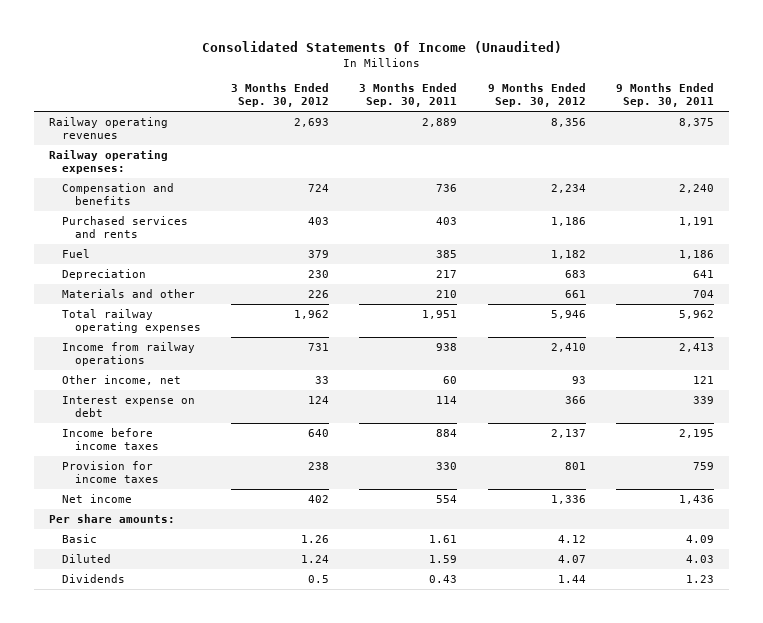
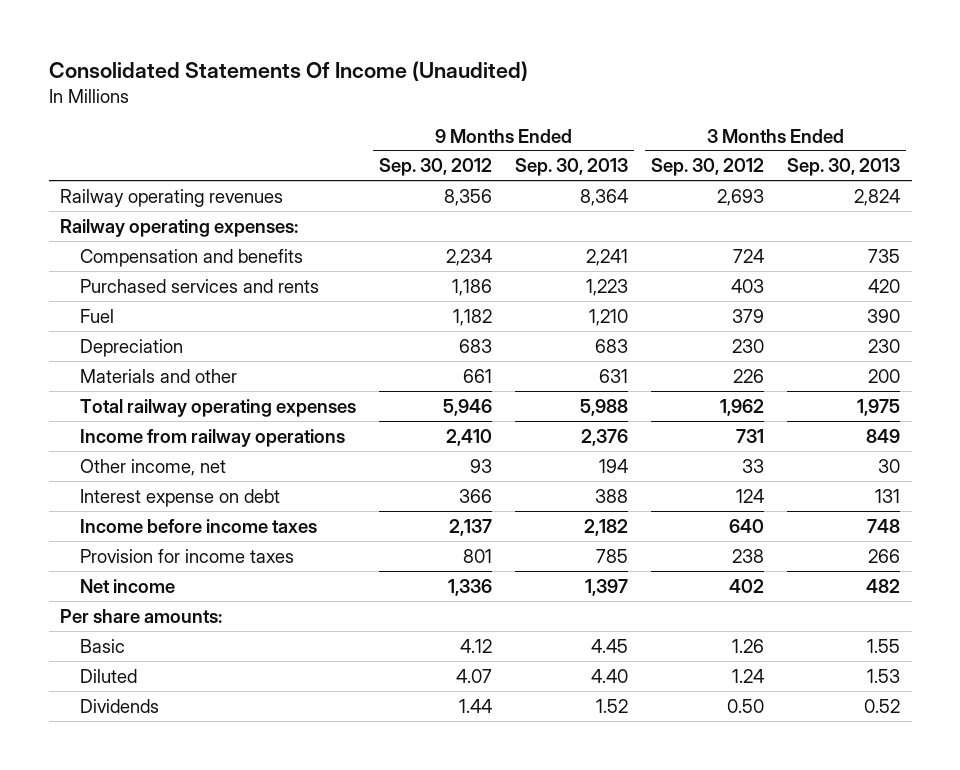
[359,82,458,108] 3 Months Ended Sep. 30, 2011 -> none
[615,82,714,108] 9 Months Ended Sep. 30, 2011 -> none
none -> [515,158,629,177] Sep. 30, 2013
none -> [787,158,901,177] Sep. 30, 2013
[308,575,330,584] 0.5 -> [727,698,765,713] 0.50

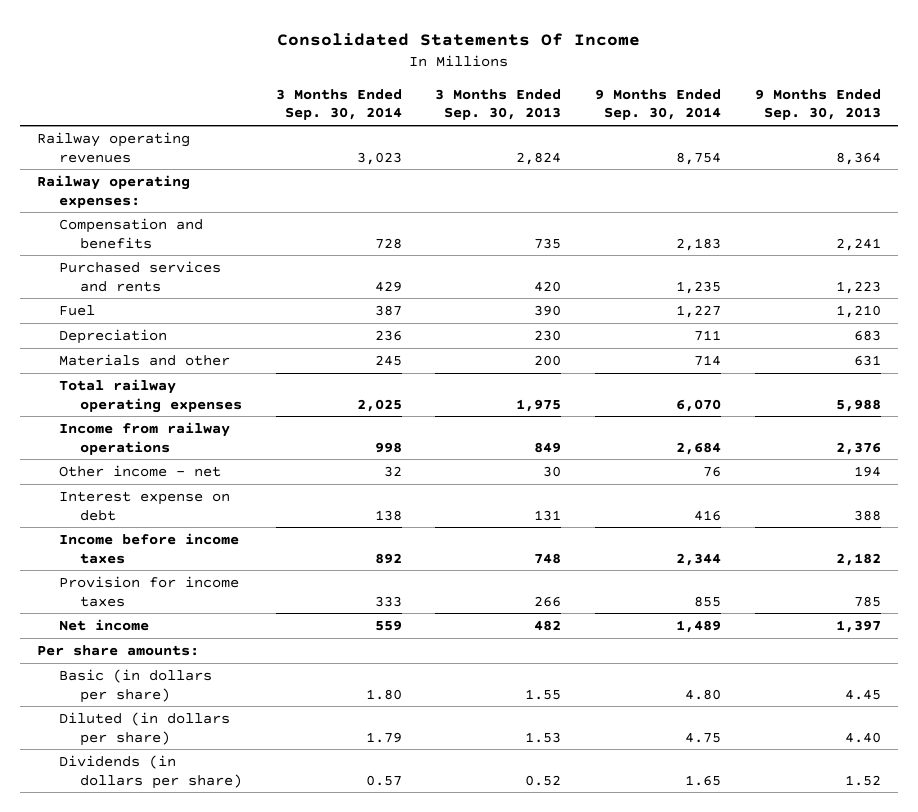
[48,60,528,81] Consolidated Statements Of Income (Unaudited) -> [277,32,641,46] Consolidated Statements Of Income
[379,158,493,177] Sep. 30, 2012 -> none
[651,158,765,177] Sep. 30, 2012 -> none
none -> [275,88,402,121] 3 Months Ended Sep. 30, 2014
none -> [595,88,722,121] 9 Months Ended Sep. 30, 2014
[80,458,227,476] Other income, net -> [58,465,221,478] Other income - net
[80,638,126,653] Basic -> [58,669,212,703] Basic (in dollars per share)
[80,668,138,683] Diluted -> [58,712,230,746] Diluted (in dollars per share)
[80,698,160,713] Dividends -> [58,755,242,789] Dividends (in dollars per share)

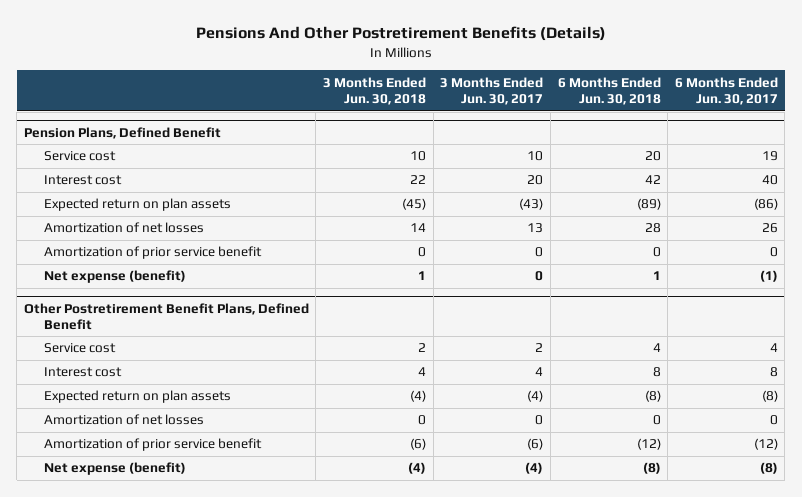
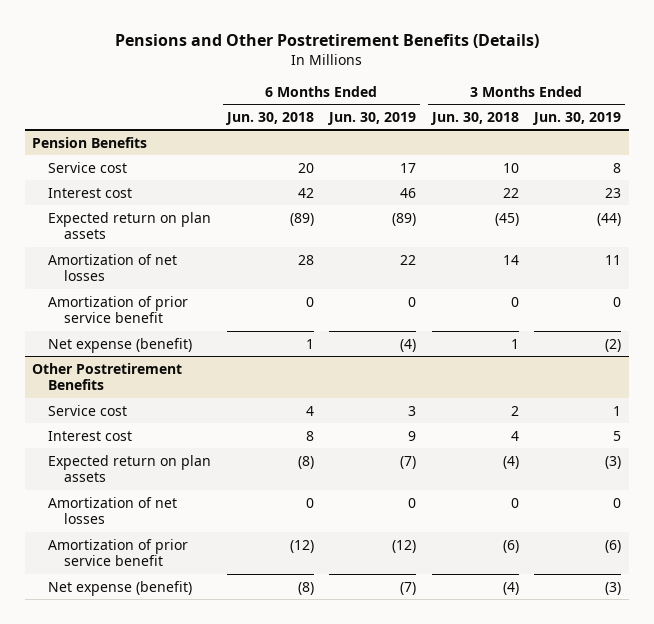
[195,26,606,42] Pensions And Other Postretirement Benefits (Details) -> [114,34,539,49] Pensions and Other Postretirement Benefits (Details)
[440,76,544,106] 3 Months Ended Jun. 30, 2017 -> none
[674,76,778,106] 6 Months Ended Jun. 30, 2017 -> none
none -> [327,111,417,125] Jun. 30, 2019
none -> [532,111,622,125] Jun. 30, 2019
[23,126,221,139] Pension Plans, Defined Benefit -> [32,136,148,148] Pension Benefits
[23,302,309,330] Other Postretirement Benefit Plans, Defined Benefit -> [32,362,183,391] Other Postretirement Benefits

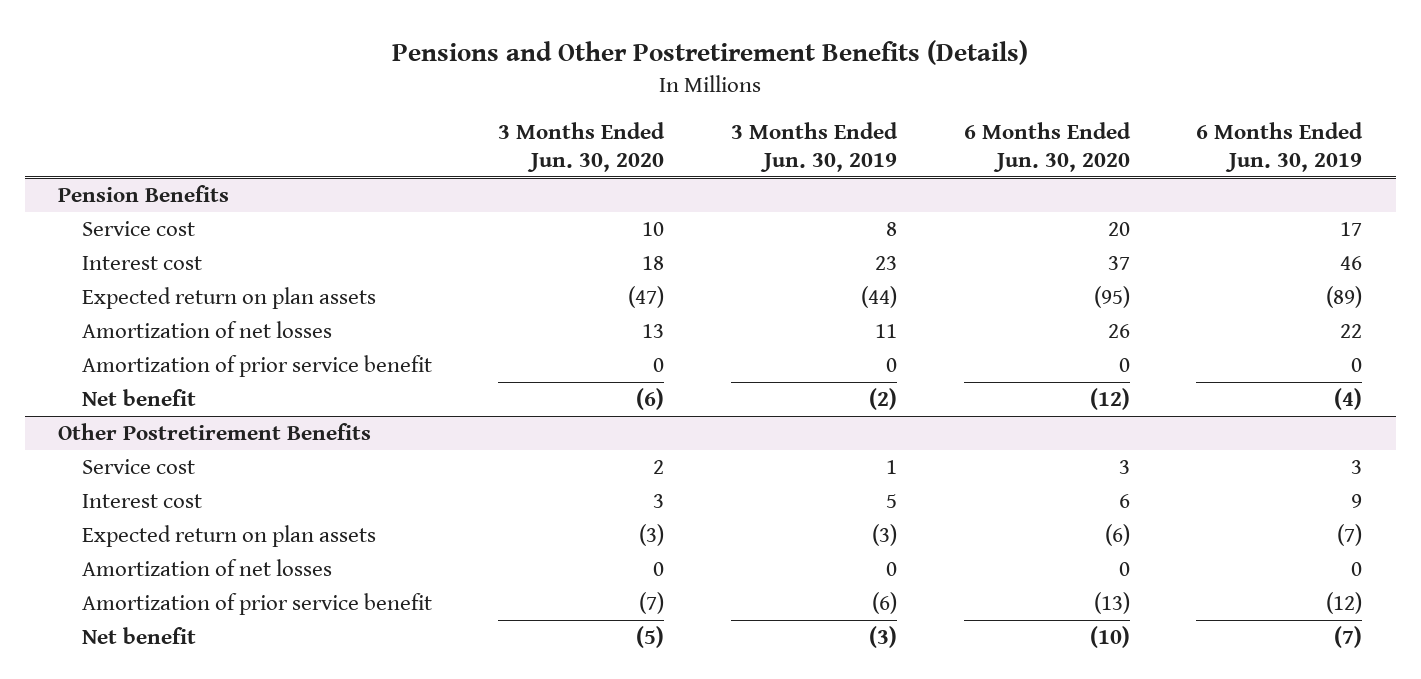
[224,111,314,125] Jun. 30, 2018 -> none
[429,111,519,125] Jun. 30, 2018 -> none
none -> [498,122,666,172] 3 Months Ended Jun. 30, 2020
none -> [963,122,1131,172] 6 Months Ended Jun. 30, 2020
[48,337,193,353] Net expense (benefit) -> [81,389,196,407] Net benefit
[48,580,193,596] Net expense (benefit) -> [81,627,196,645] Net benefit

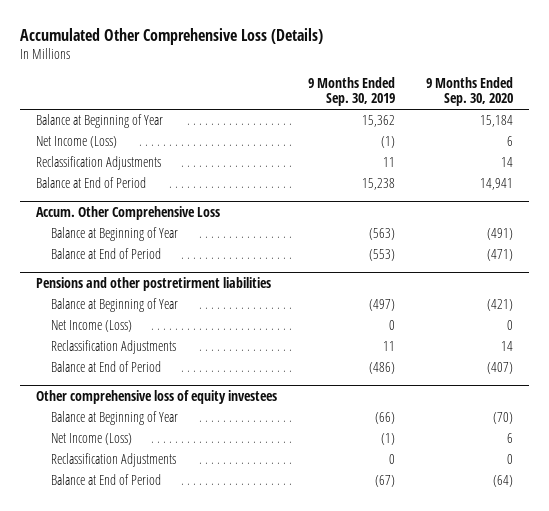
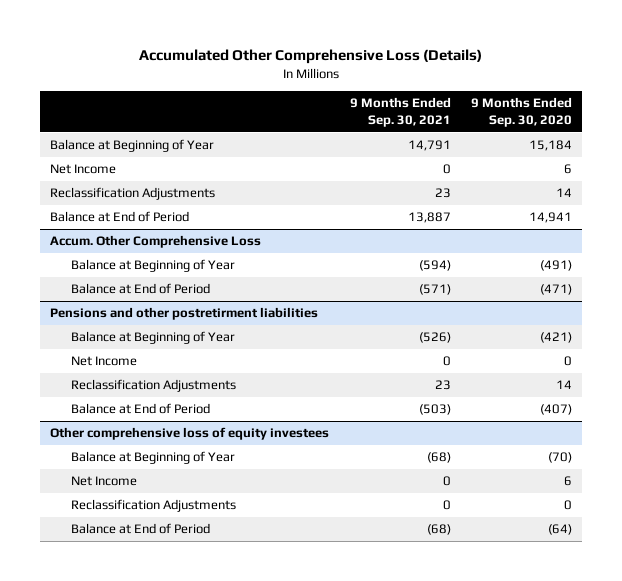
[307,76,395,107] 9 Months Ended Sep. 30, 2019 -> none
none -> [349,96,451,127] 9 Months Ended Sep. 30, 2021
[35,136,117,149] Net Income (Loss) -> [50,164,117,175] Net Income
[50,320,132,333] Net Income (Loss) -> [70,356,137,367] Net Income
[50,433,132,446] Net Income (Loss) -> [70,476,137,487] Net Income

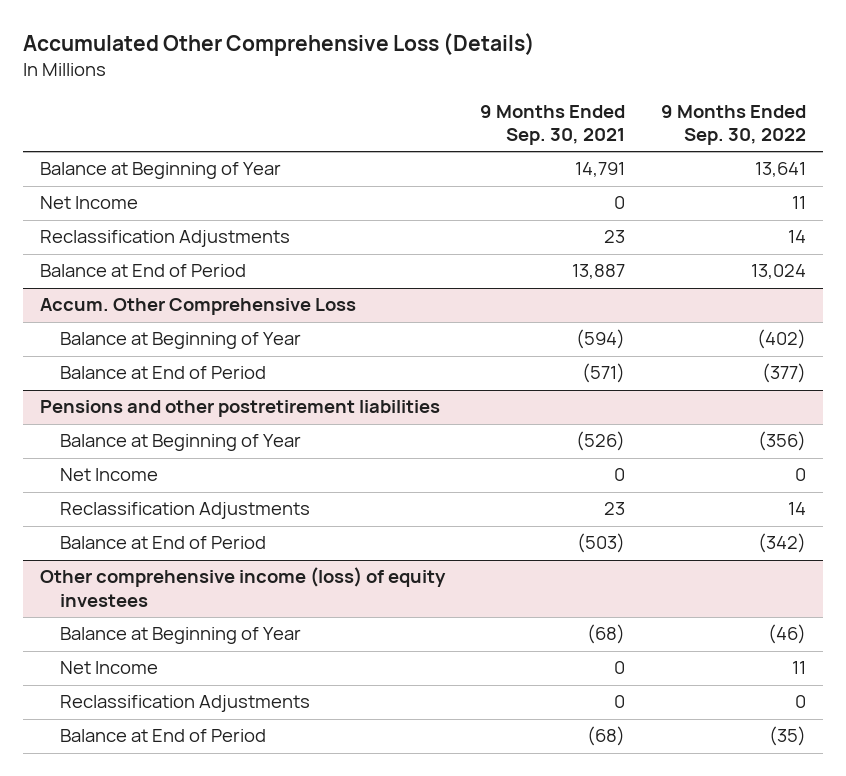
[471,96,573,127] 9 Months Ended Sep. 30, 2020 -> none
none -> [660,104,806,146] 9 Months Ended Sep. 30, 2022
[50,307,319,321] Pensions and other postretirment liabilities -> [40,400,441,418] Pensions and other postretirement liabilities
[50,427,330,441] Other comprehensive loss of equity investees -> [40,567,447,608] Other comprehensive income (loss) of equity investees

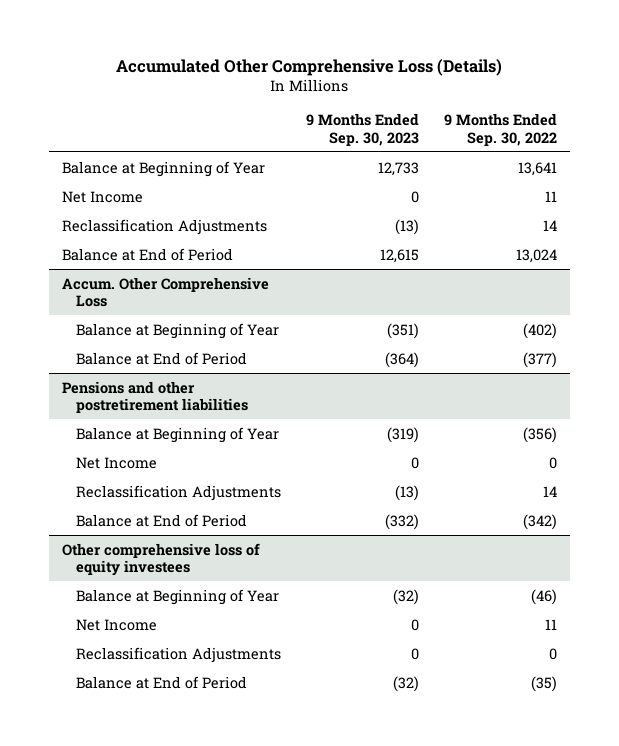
[480,104,626,146] 9 Months Ended Sep. 30, 2021 -> none
none -> [305,113,419,146] 9 Months Ended Sep. 30, 2023
[40,567,447,608] Other comprehensive income (loss) of equity investees -> [61,542,260,576] Other comprehensive loss of equity investees

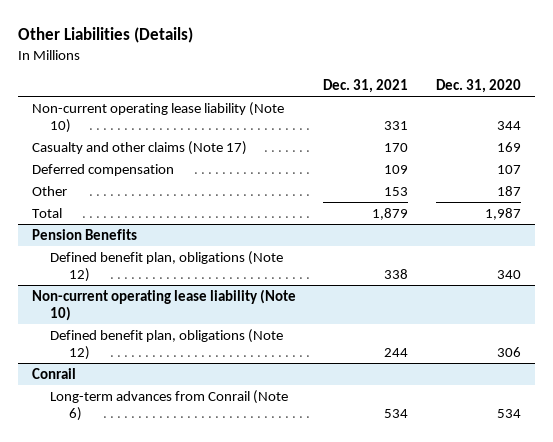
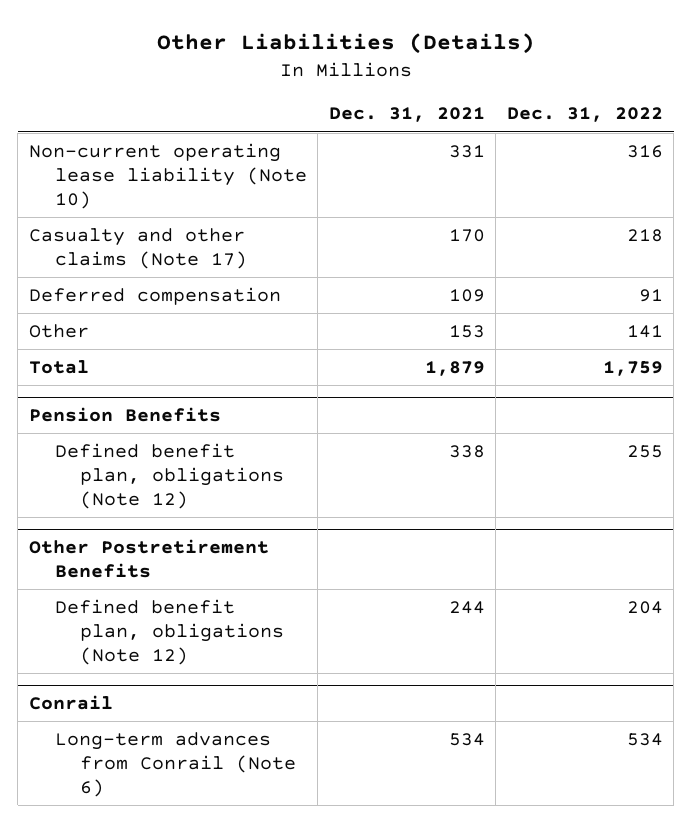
[435,78,521,93] Dec. 31, 2020 -> none
none -> [506,107,663,123] Dec. 31, 2022
[31,288,296,322] Non-current operating lease liability (Note 10) -> [28,538,269,578] Other Postretirement Benefits

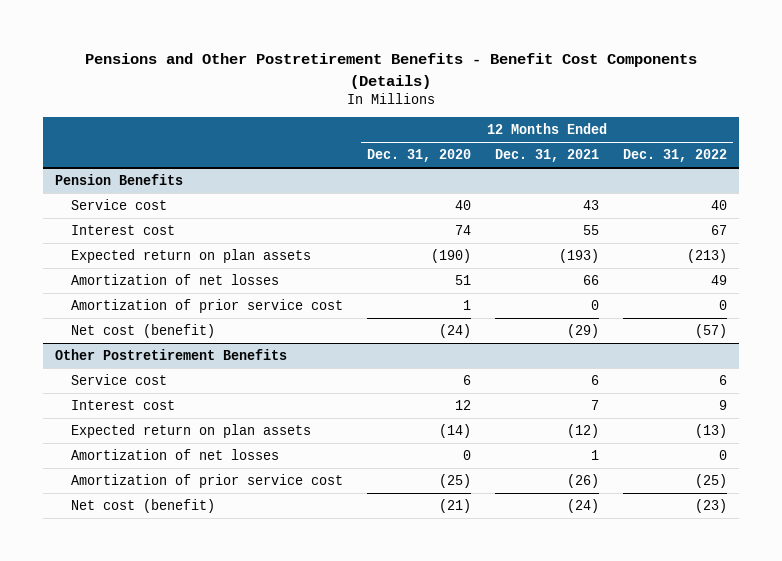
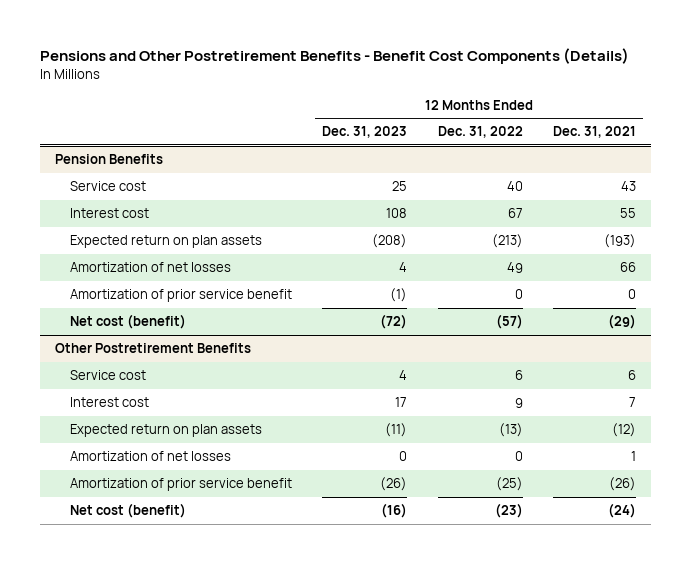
[366,149,471,163] Dec. 31, 2020 -> none
none -> [322,126,408,139] Dec. 31, 2023
[70,298,343,313] Amortization of prior service cost -> [70,289,293,303] Amortization of prior service benefit
[70,473,343,488] Amortization of prior service cost -> [70,478,293,492] Amortization of prior service benefit

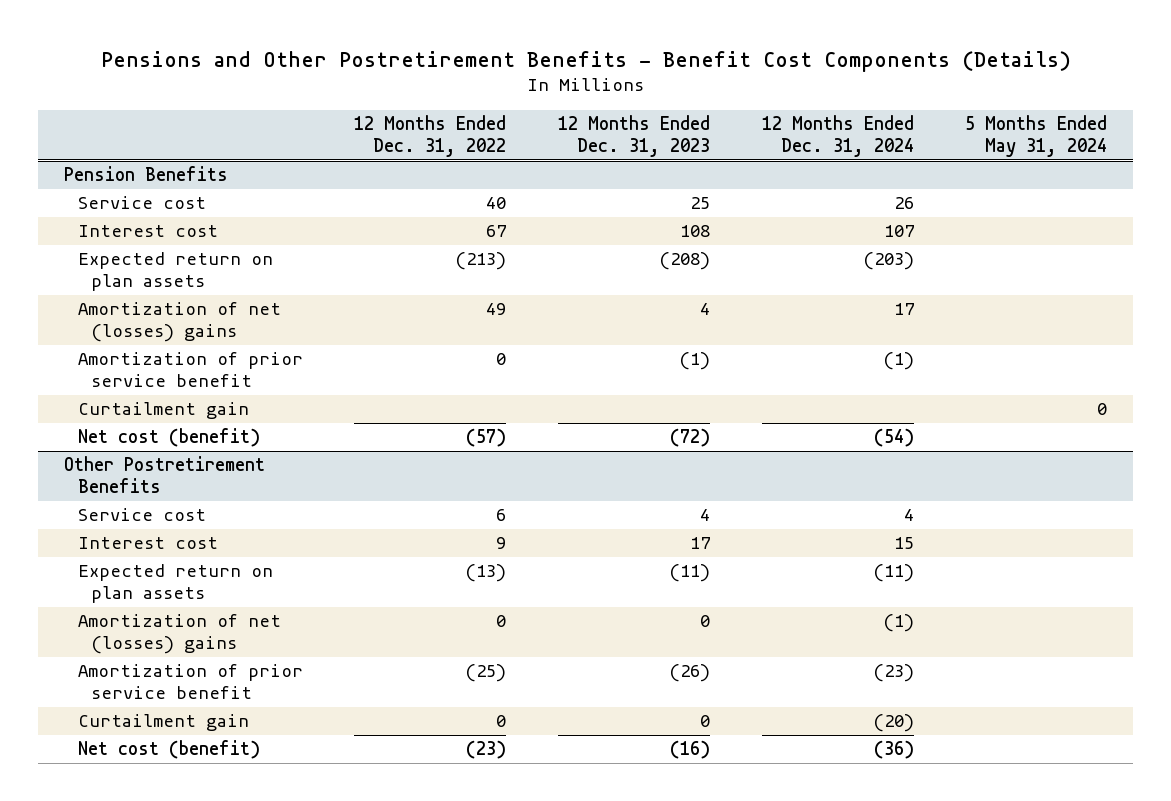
[552,126,636,139] Dec. 31, 2021 -> none
none -> [761,115,914,157] 12 Months Ended Dec. 31, 2024
none -> [965,115,1108,157] 5 Months Ended May 31, 2024
[70,262,232,273] Amortization of net losses -> [77,302,281,343] Amortization of net (losses) gains
none -> [77,402,249,420] Curtailment gain
[70,451,232,462] Amortization of net losses -> [77,614,281,655] Amortization of net (losses) gains
none -> [77,714,249,732] Curtailment gain

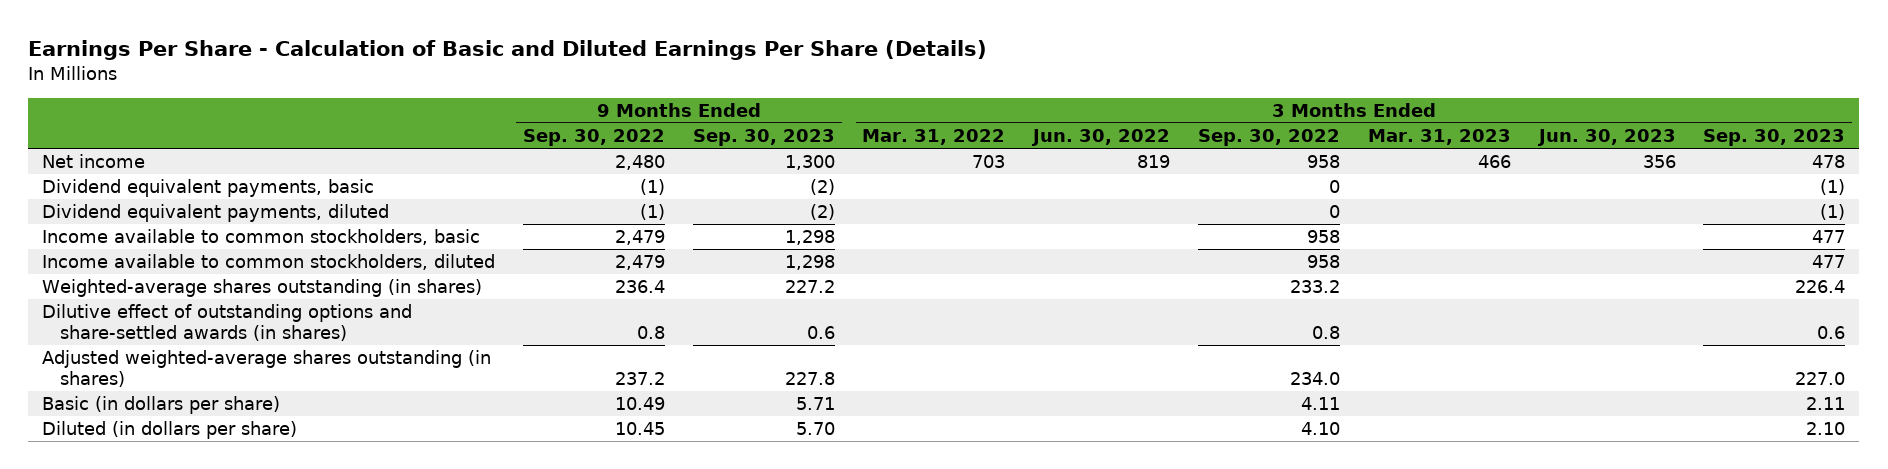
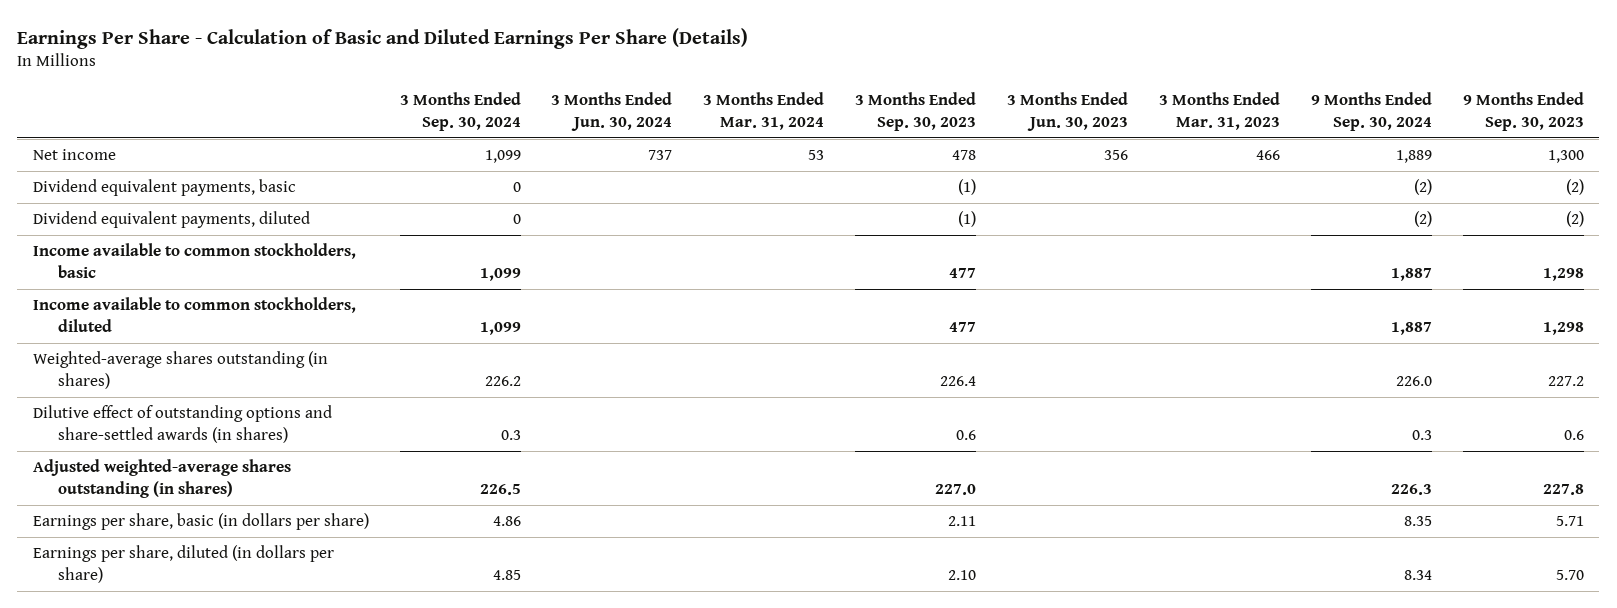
[522,129,665,147] Sep. 30, 2022 -> none
[862,129,1006,146] Mar. 31, 2022 -> none
[1031,129,1171,147] Jun. 30, 2022 -> none
[1198,129,1341,147] Sep. 30, 2022 -> none
none -> [399,91,521,131] 3 Months Ended Sep. 30, 2024
none -> [551,91,673,131] 3 Months Ended Jun. 30, 2024
none -> [703,91,825,130] 3 Months Ended Mar. 31, 2024
none -> [1311,91,1433,131] 9 Months Ended Sep. 30, 2024
[42,396,281,415] Basic (in dollars per share) -> [32,513,369,531] Earnings per share, basic (in dollars per share)
[42,421,298,440] Diluted (in dollars per share) -> [32,545,334,584] Earnings per share, diluted (in dollars per share)

